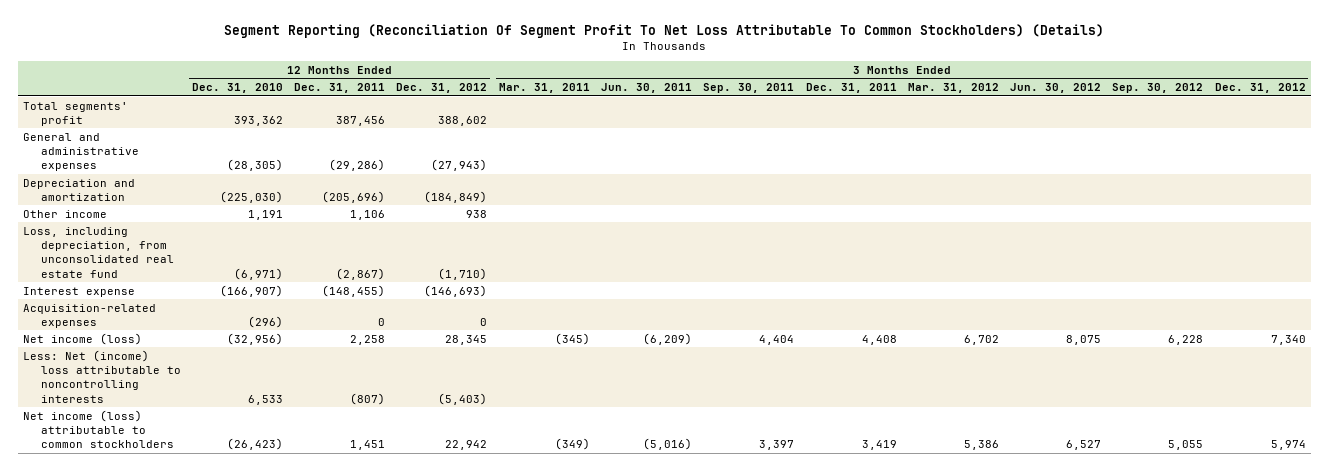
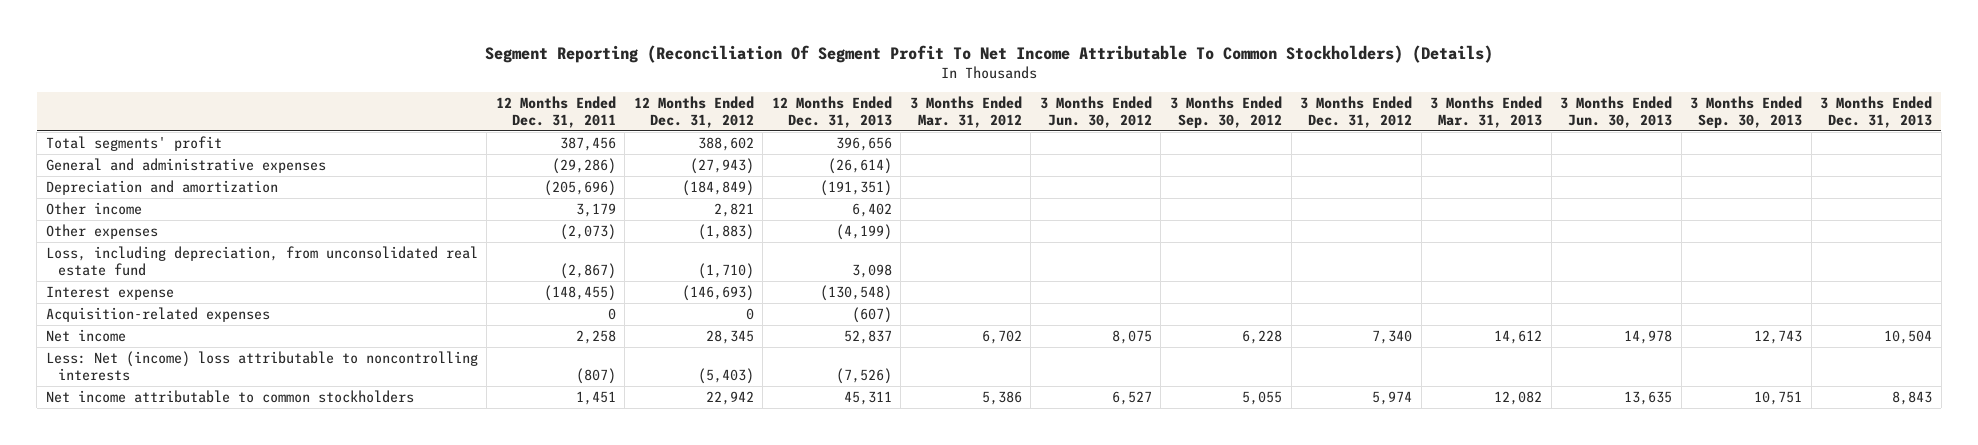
[224,24,1105,39] Segment Reporting (Reconciliation Of Segment Profit To Net Loss Attributable To Common Stockholders) (Details) -> [484,44,1493,63] Segment Reporting (Reconciliation Of Segment Profit To Net Income Attributable To Common Stockholders) (Details)
[191,83,283,94] Dec. 31, 2010 -> none
[498,83,590,94] Mar. 31, 2011 -> none
[600,83,692,94] Jun. 30, 2011 -> none
[703,83,795,94] Sep. 30, 2011 -> none
[805,83,897,94] Dec. 31, 2011 -> none
none -> [771,96,892,128] 12 Months Ended Dec. 31, 2013
none -> [1430,96,1543,128] 3 Months Ended Mar. 31, 2013
none -> [1560,96,1673,128] 3 Months Ended Jun. 30, 2013
none -> [1690,96,1803,128] 3 Months Ended Sep. 30, 2013
none -> [1820,96,1933,128] 3 Months Ended Dec. 31, 2013
[350,209,386,220] 1,106 -> [575,203,616,218] 3,179
[466,209,488,218] 938 -> [713,203,754,218] 2,821
none -> [45,224,158,240] Other expenses
[23,332,143,345] Net income (loss) -> [45,329,126,343] Net income
[23,409,174,449] Net income (loss) attributable to common stockholders -> [45,390,414,404] Net income attributable to common stockholders

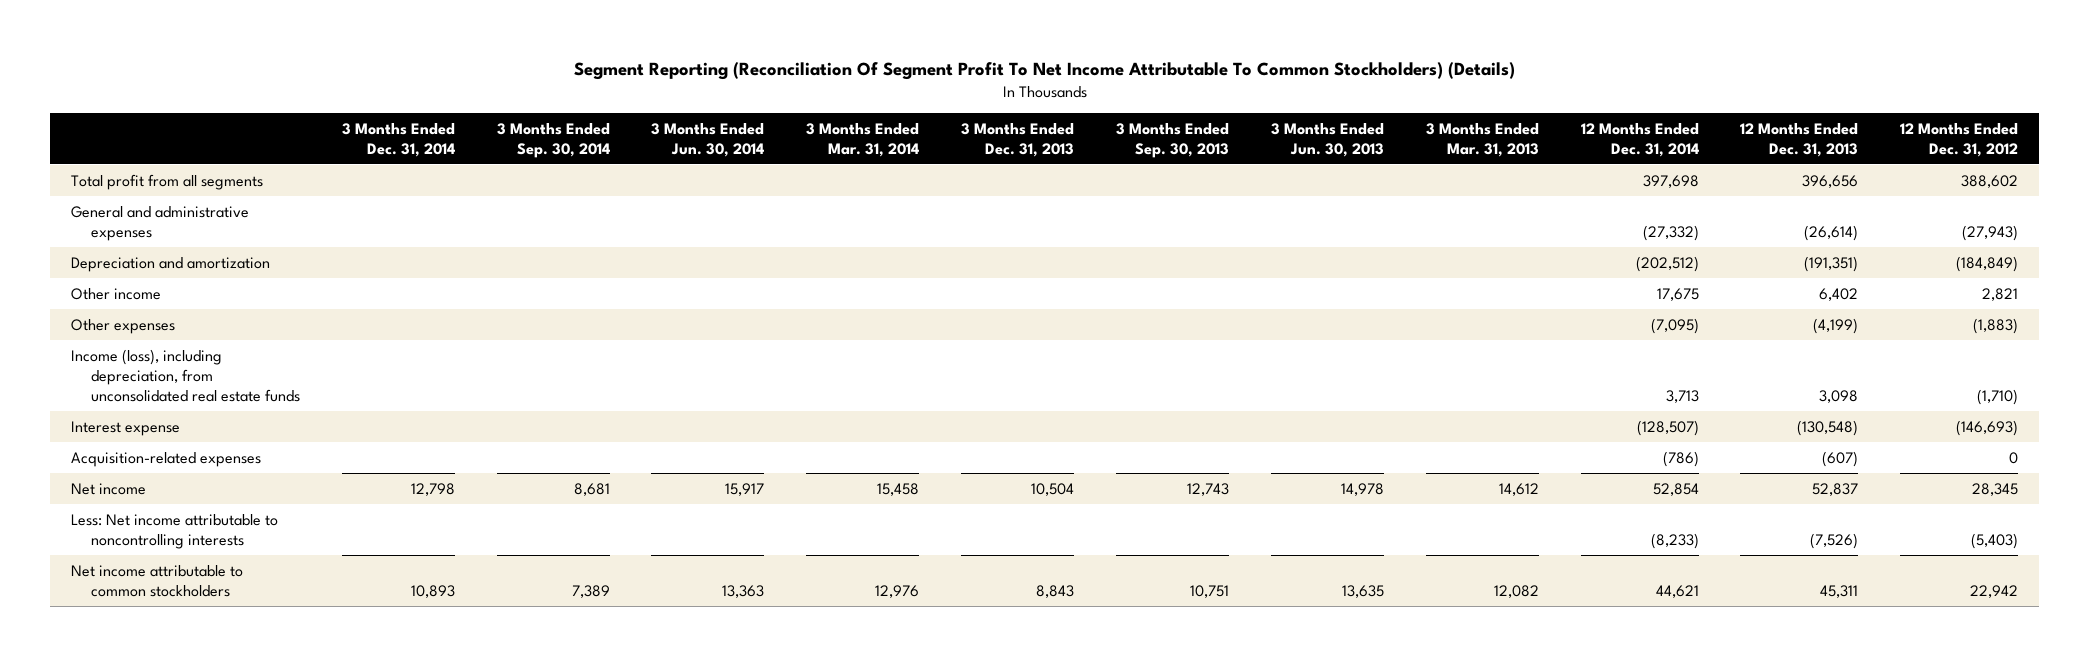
[495,96,616,128] 12 Months Ended Dec. 31, 2011 -> none
[909,96,1022,128] 3 Months Ended Mar. 31, 2012 -> none
[1039,96,1152,128] 3 Months Ended Jun. 30, 2012 -> none
[1170,96,1283,128] 3 Months Ended Sep. 30, 2012 -> none
[1300,96,1413,128] 3 Months Ended Dec. 31, 2012 -> none
none -> [341,122,455,157] 3 Months Ended Dec. 31, 2014
none -> [496,122,610,158] 3 Months Ended Sep. 30, 2014
none -> [651,122,765,157] 3 Months Ended Jun. 30, 2014
none -> [806,122,920,157] 3 Months Ended Mar. 31, 2014
none -> [1580,122,1699,157] 12 Months Ended Dec. 31, 2014
[45,136,222,152] Total segments' profit -> [71,173,264,190] Total profit from all segments
[45,246,478,276] Loss, including depreciation, from unconsolidated real estate fund -> [71,348,300,402] Income (loss), including depreciation, from unconsolidated real estate funds
[45,351,478,381] Less: Net (income) loss attributable to noncontrolling interests -> [71,513,279,549] Less: Net income attributable to noncontrolling interests

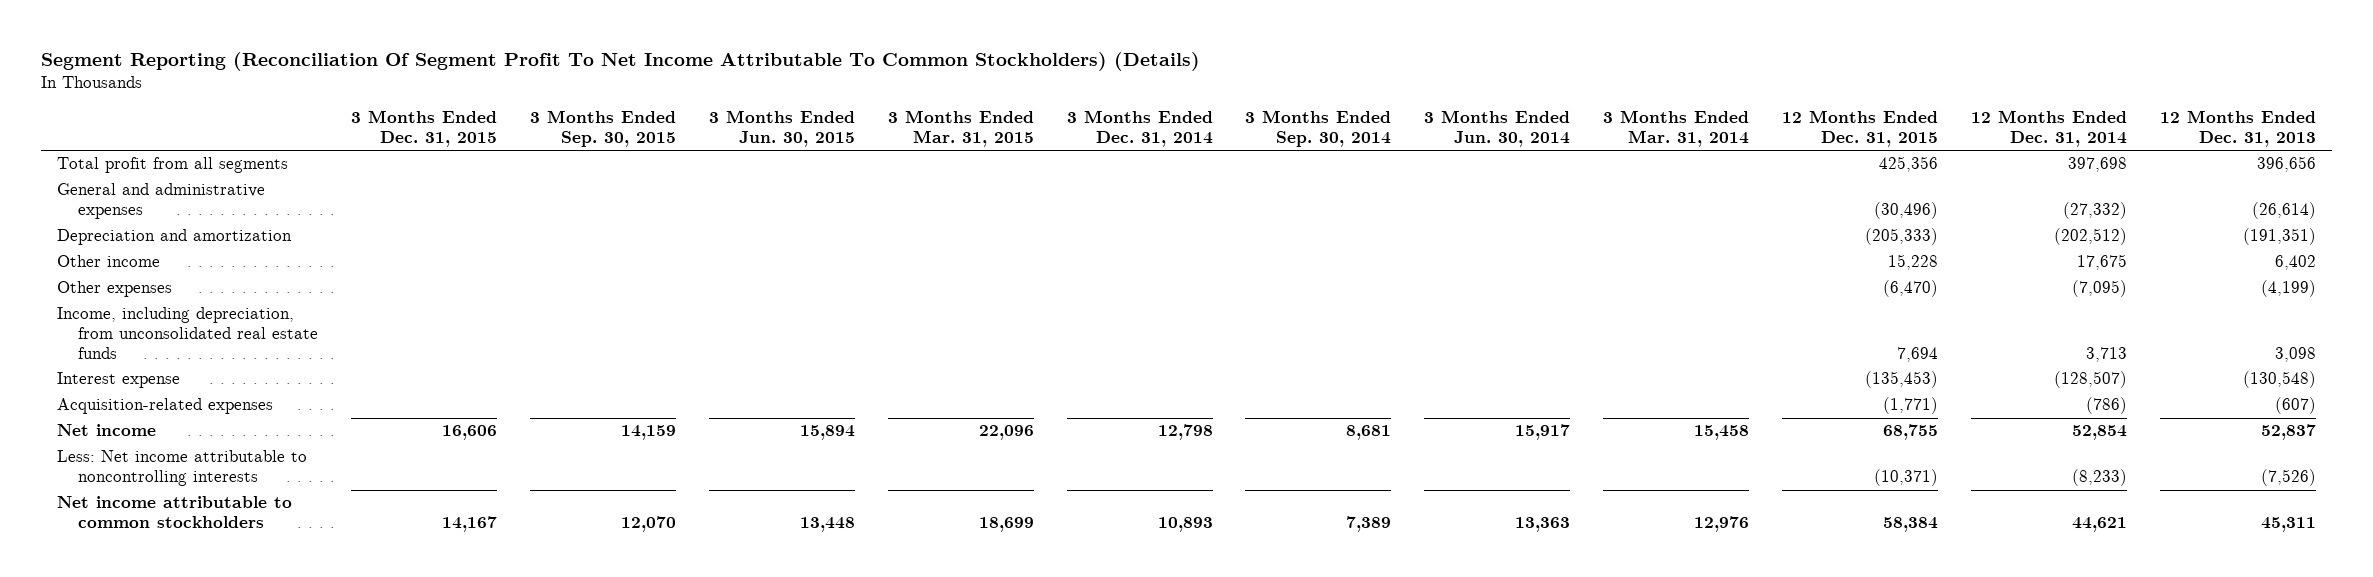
[961,122,1075,157] 3 Months Ended Dec. 31, 2013 -> none
[1116,122,1230,158] 3 Months Ended Sep. 30, 2013 -> none
[1270,122,1384,157] 3 Months Ended Jun. 30, 2013 -> none
[1425,122,1539,157] 3 Months Ended Mar. 31, 2013 -> none
[1900,122,2019,157] 12 Months Ended Dec. 31, 2012 -> none
none -> [351,110,498,147] 3 Months Ended Dec. 31, 2015
none -> [529,110,676,147] 3 Months Ended Sep. 30, 2015
none -> [708,110,855,147] 3 Months Ended Jun. 30, 2015
none -> [887,110,1034,147] 3 Months Ended Mar. 31, 2015
none -> [1782,110,1939,147] 12 Months Ended Dec. 31, 2015
[71,348,300,402] Income (loss), including depreciation, from unconsolidated real estate funds -> [57,307,319,360] Income, including depreciation, from unconsolidated real estate funds

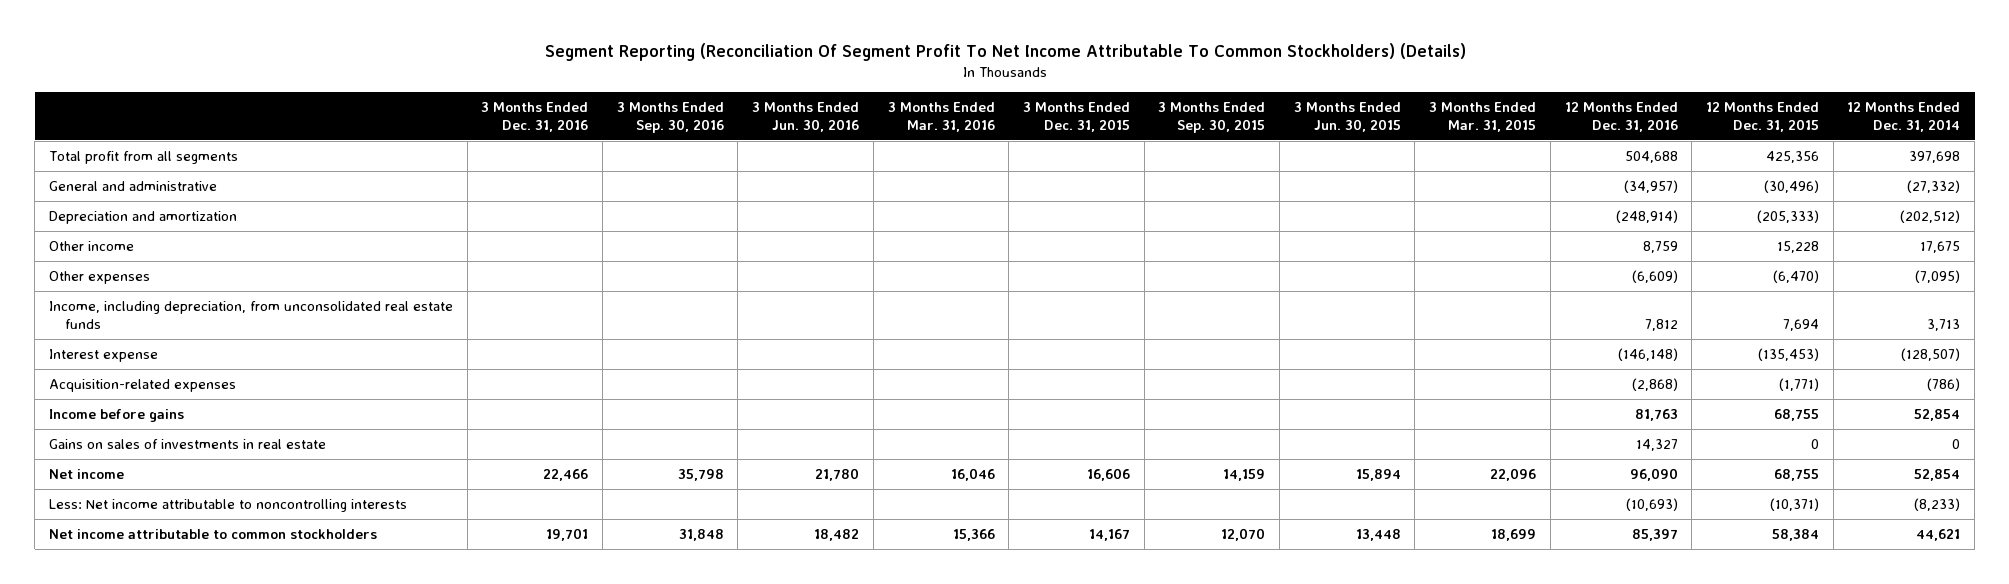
[1066,110,1213,147] 3 Months Ended Dec. 31, 2014 -> none
[1245,110,1392,147] 3 Months Ended Sep. 30, 2014 -> none
[1424,110,1571,147] 3 Months Ended Jun. 30, 2014 -> none
[1603,110,1750,147] 3 Months Ended Mar. 31, 2014 -> none
[2159,110,2316,147] 12 Months Ended Dec. 31, 2013 -> none
none -> [481,101,589,132] 3 Months Ended Dec. 31, 2016
none -> [616,101,724,133] 3 Months Ended Sep. 30, 2016
none -> [752,101,860,132] 3 Months Ended Jun. 30, 2016
none -> [887,101,995,132] 3 Months Ended Mar. 31, 2016
none -> [1564,101,1678,132] 12 Months Ended Dec. 31, 2016
[57,183,266,220] General and administrative expenses -> [48,180,217,191] General and administrative
none -> [48,408,184,422] Income before gains
none -> [48,438,326,449] Gains on sales of investments in real estate

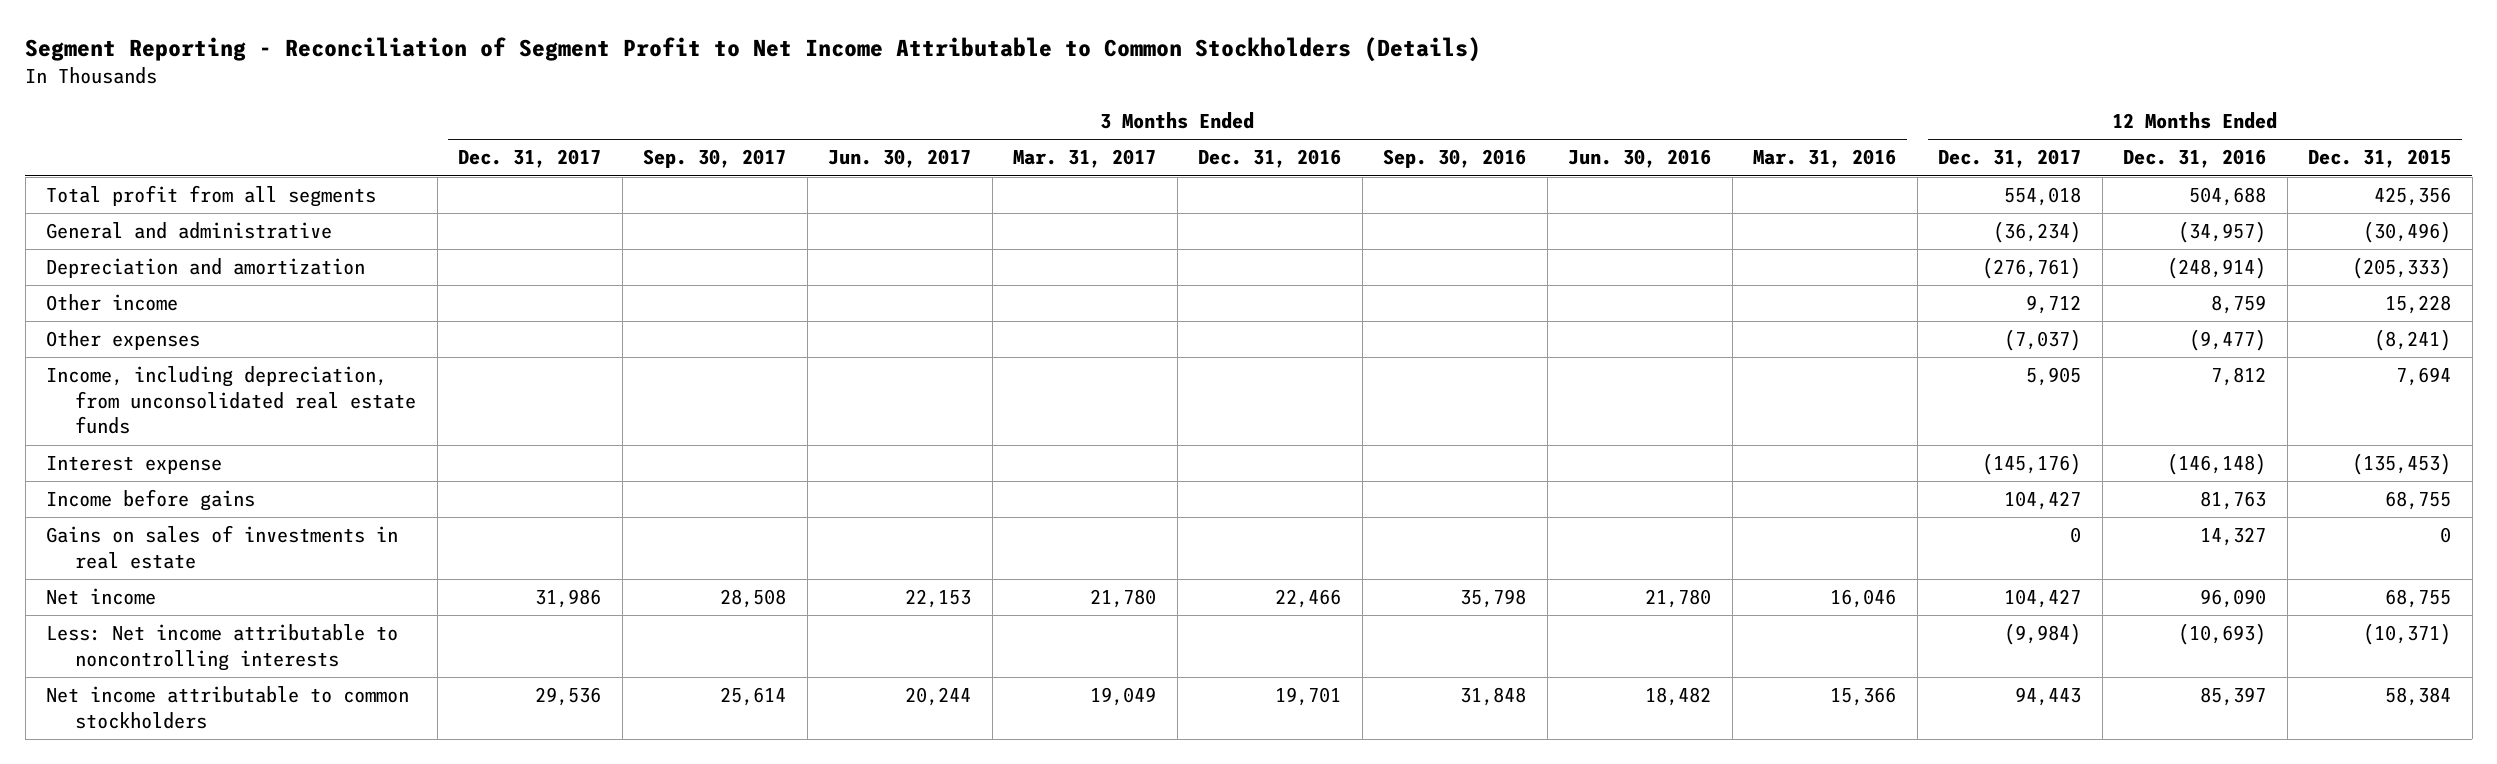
[544,43,1466,62] Segment Reporting (Reconciliation Of Segment Profit To Net Income Attributable To Common Stockholders) (Details) -> [25,36,1482,62] Segment Reporting - Reconciliation of Segment Profit to Net Income Attributable to Common Stockholders (Details)
[1022,101,1130,132] 3 Months Ended Dec. 31, 2015 -> none
[1158,101,1266,133] 3 Months Ended Sep. 30, 2015 -> none
[1293,101,1401,132] 3 Months Ended Jun. 30, 2015 -> none
[1429,101,1537,132] 3 Months Ended Mar. 31, 2015 -> none
[1847,101,1961,132] 12 Months Ended Dec. 31, 2014 -> none
none -> [458,149,602,169] Dec. 31, 2017
none -> [643,149,787,169] Sep. 30, 2017
none -> [828,149,972,169] Jun. 30, 2017
none -> [1013,149,1157,169] Mar. 31, 2017
none -> [1938,149,2082,169] Dec. 31, 2017
[1631,269,1678,283] (6,609) -> [2189,329,2267,352] (9,477)
[1772,269,1819,283] (6,470) -> [2374,329,2452,352] (8,241)
[48,378,236,392] Acquisition-related expenses -> none

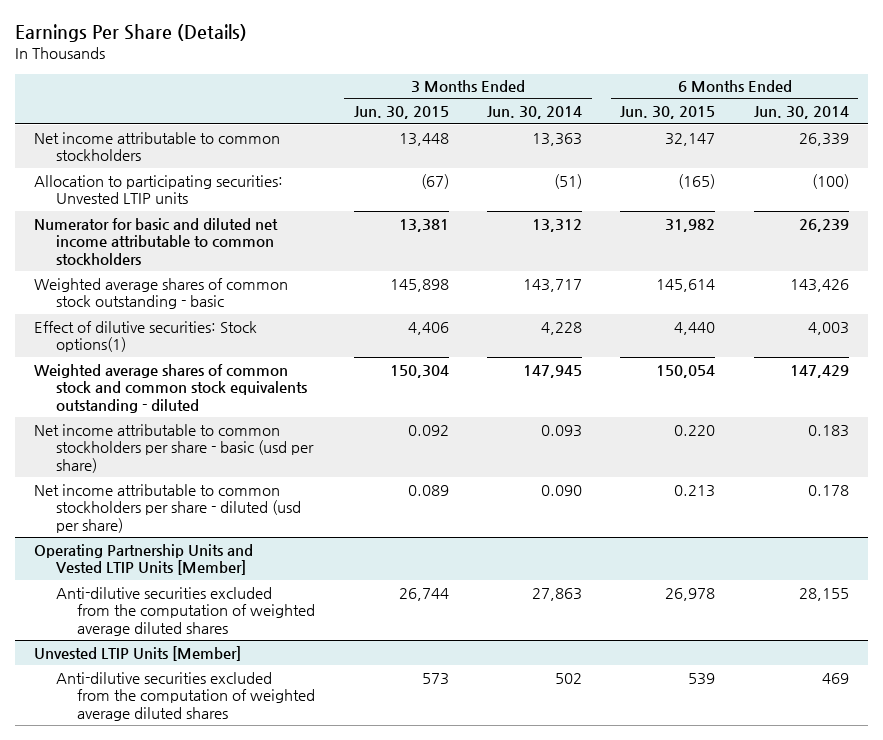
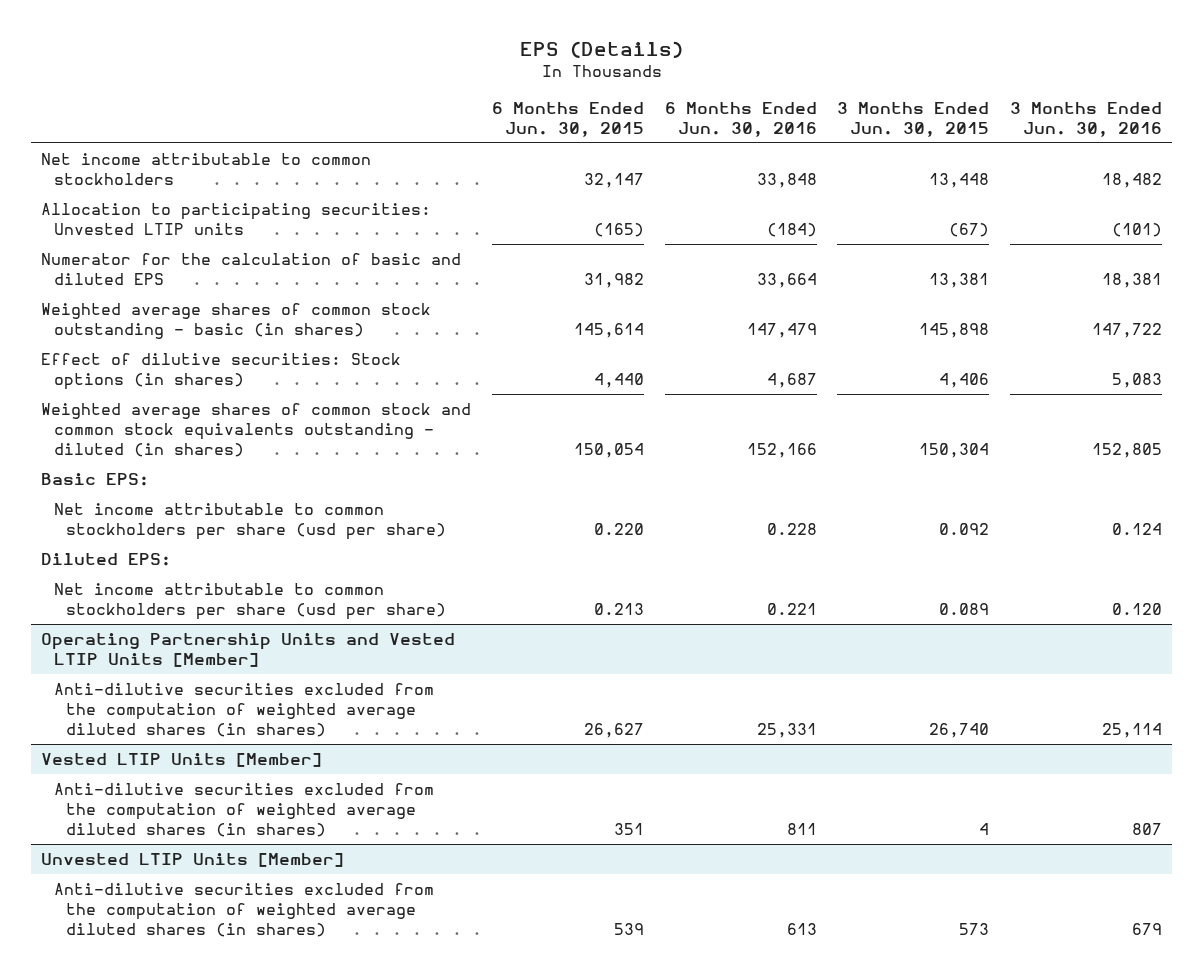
[14,24,247,43] Earnings Per Share (Details) -> [519,40,683,58] EPS (Details)
[487,106,583,120] Jun. 30, 2014 -> none
[753,106,849,120] Jun. 30, 2014 -> none
none -> [664,102,817,138] 6 Months Ended Jun. 30, 2016
none -> [1010,102,1163,138] 3 Months Ended Jun. 30, 2016
[34,217,279,265] Numerator for basic and diluted net income attributable to common stockholders -> [41,253,462,286] Numerator for the calculation of basic and diluted EPS
[34,277,289,310] Weighted average shares of common stock outstanding - basic -> [41,303,432,340] Weighted average shares of common stock outstanding - basic (in shares)
[34,320,258,353] Effect of dilutive securities: Stock options(1) -> [41,353,402,391] Effect of dilutive securities: Stock options (in shares)
[34,363,307,413] Weighted average shares of common stock and common stock equivalents outstanding - diluted -> [41,403,472,458] Weighted average shares of common stock and common stock equivalents outstanding - diluted (in shares)
none -> [41,473,150,487] Basic EPS:
[34,423,314,473] Net income attributable to common stockholders per share - basic (usd per share) -> [53,503,447,541] Net income attributable to common stockholders per share (usd per share)
none -> [41,553,172,567] Diluted EPS:
[34,483,301,533] Net income attributable to common stockholders per share - diluted (usd per share) -> [53,583,447,621] Net income attributable to common stockholders per share (usd per share)
[55,586,316,636] Anti-dilutive securities excluded from the computation of weighted average diluted shares -> [53,683,434,738] Anti-dilutive securities excluded from the computation of weighted average diluted shares (in shares)
[398,587,449,601] 26,744 -> [929,723,990,739] 26,740
[665,587,716,601] 26,978 -> [583,723,644,739] 26,627
none -> [41,753,323,768] Vested LTIP Units [Member]
none -> [53,783,434,838] Anti-dilutive securities excluded from the computation of weighted average diluted shares (in shares)
[55,671,316,721] Anti-dilutive securities excluded from the computation of weighted average diluted shares -> [53,883,434,938] Anti-dilutive securities excluded from the computation of weighted average diluted shares (in shares)

